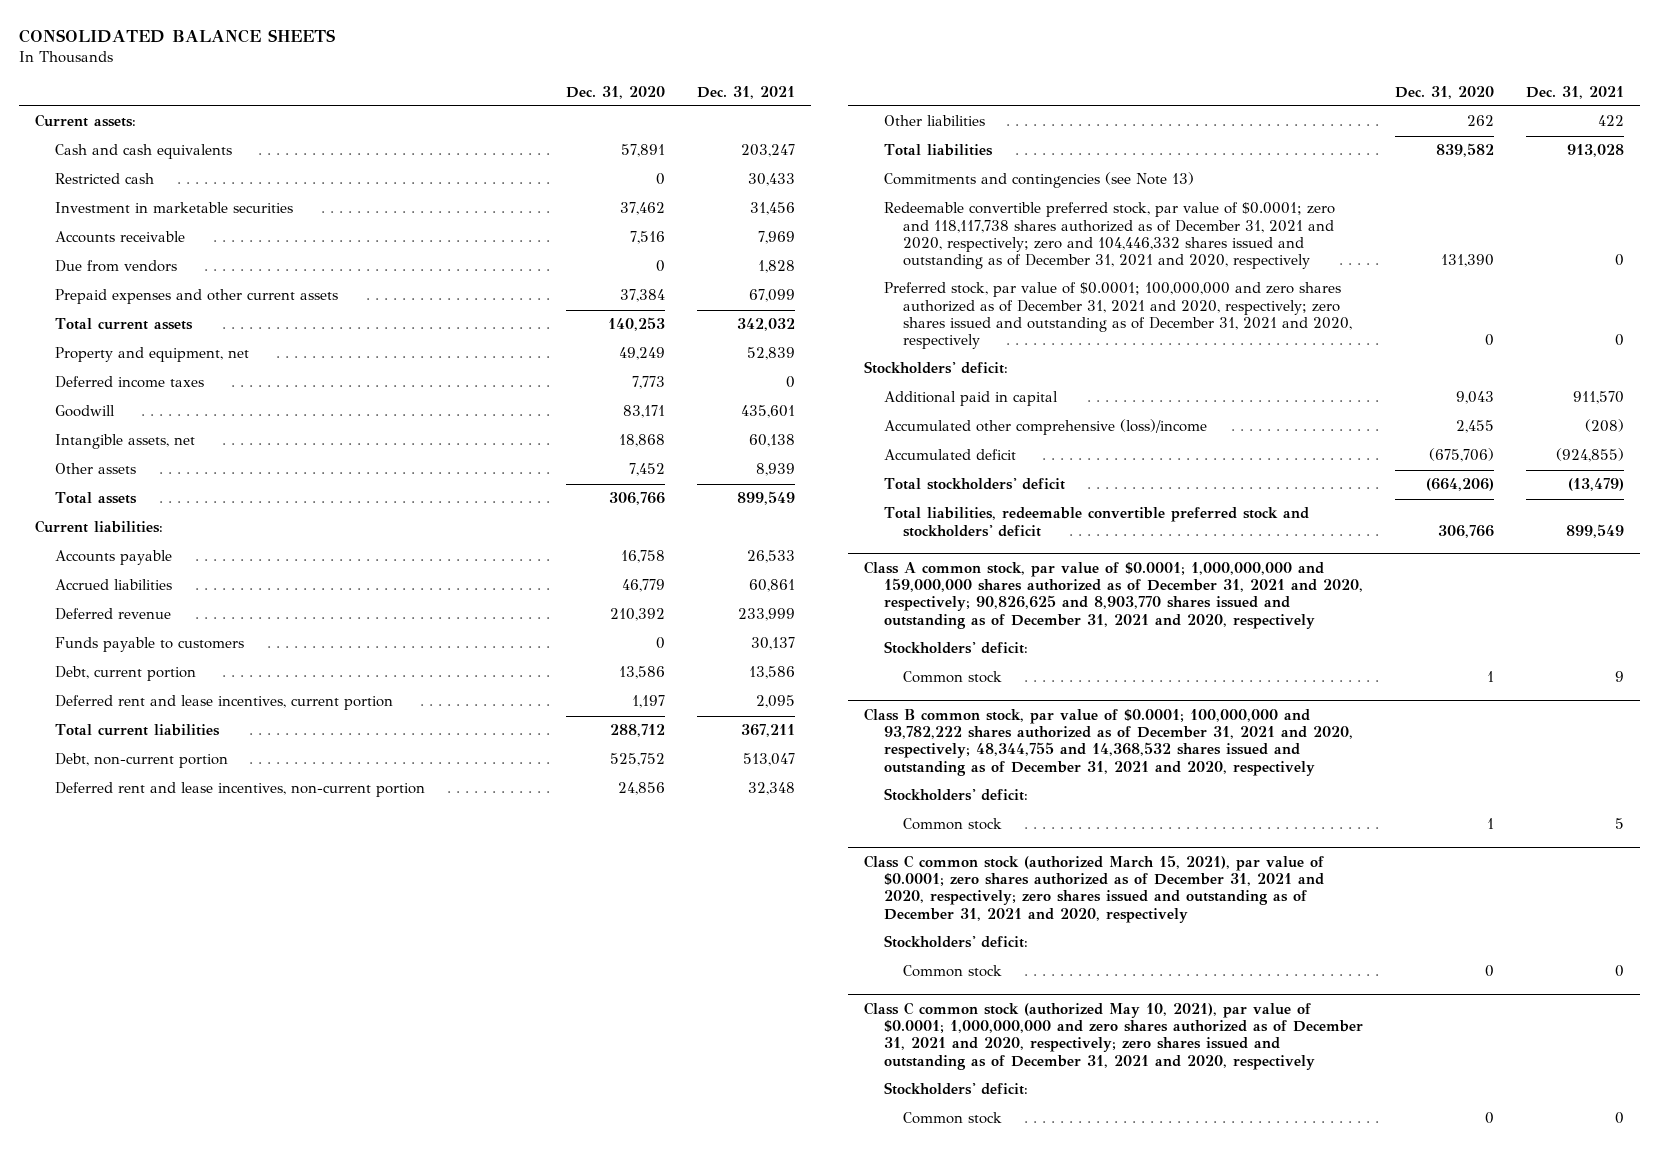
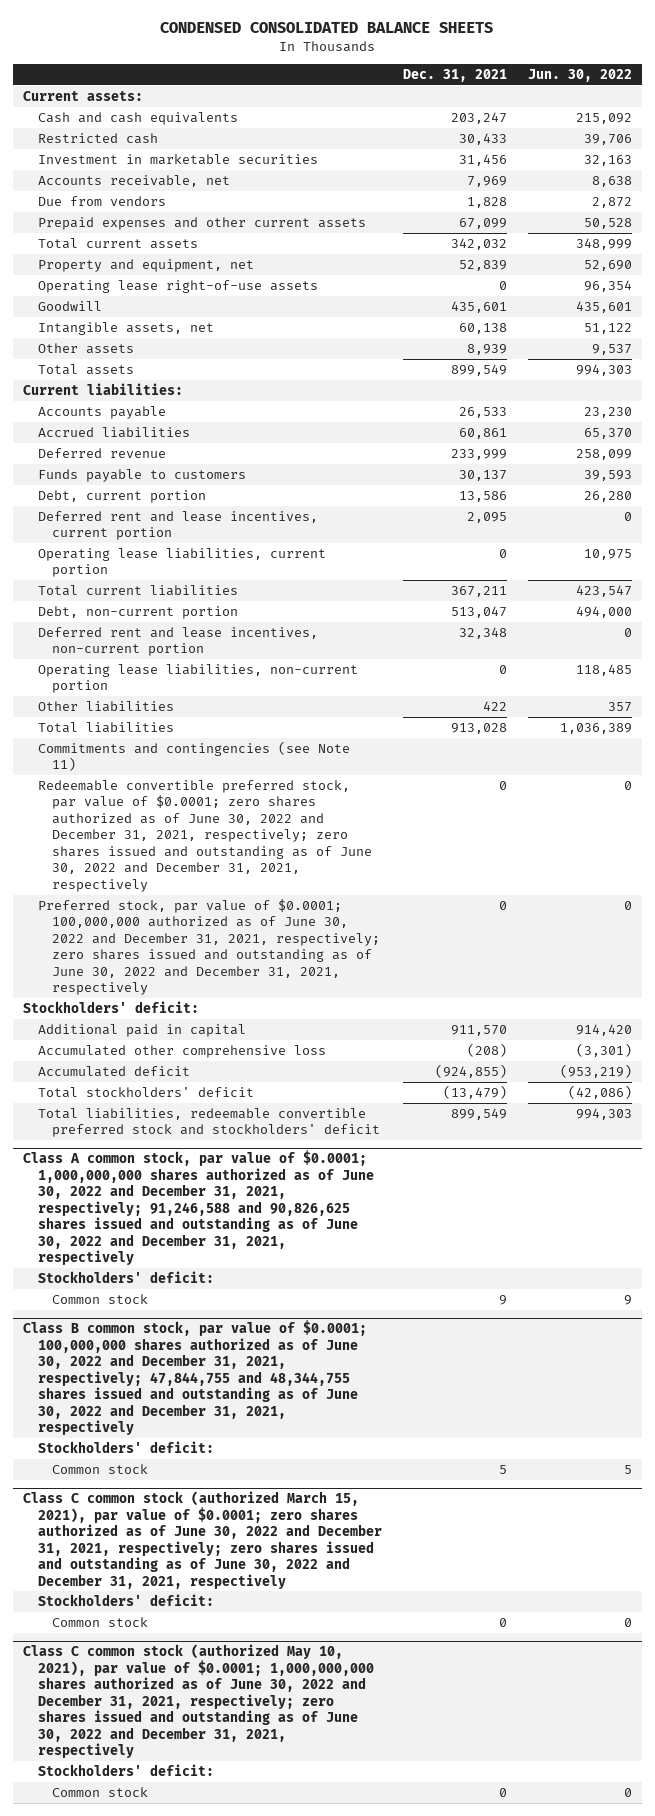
[19,29,336,44] CONSOLIDATED BALANCE SHEETS -> [160,22,494,34] CONDENSED CONSOLIDATED BALANCE SHEETS
[565,85,665,99] Dec. 31, 2020 -> none
none -> [527,68,632,82] Jun. 30, 2022
[54,231,185,244] Accounts receivable -> [37,174,230,187] Accounts receivable, net
[54,376,204,389] Deferred income taxes -> none
none -> [37,279,318,293] Operating lease right-of-use assets
none -> [37,547,326,578] Operating lease liabilities, current portion
none -> [37,663,358,694] Operating lease liabilities, non-current portion
[883,172,1194,189] Commitments and contingencies (see Note 13) -> [37,740,350,772] Commitments and contingencies (see Note 11)
[883,202,1335,270] Redeemable convertible preferred stock, par value of $0.0001; zero and 118,117,738 shares authorized as of December 31, 2021 and 2020, respectively; zero and 104,446,332 shares issued and outstanding as of December 31, 2021 and 2020, respectively -> [37,779,373,892] Redeemable convertible preferred stock, par value of $0.0001; zero shares authorized as of June 30, 2022 and December 31, 2021, respectively; zero shares issued and outstanding as of June 30, 2022 and December 31, 2021, respectively
[883,282,1353,350] Preferred stock, par value of $0.0001; 100,000,000 and zero shares authorized as of December 31, 2021 and 2020, respectively; zero shares issued and outstanding as of December 31, 2021 and 2020, respectively -> [37,898,381,996] Preferred stock, par value of $0.0001; 100,000,000 authorized as of June 30, 2022 and December 31, 2021, respectively; zero shares issued and outstanding as of June 30, 2022 and December 31, 2021, respectively
[883,419,1207,436] Accumulated other comprehensive (loss)/income -> [37,1044,326,1058] Accumulated other comprehensive loss
[864,561,1363,629] Class A common stock, par value of $0.0001; 1,000,000,000 and 159,000,000 shares authorized as of December 31, 2021 and 2020, respectively; 90,826,625 and 8,903,770 shares issued and outstanding as of December 31, 2021 and 2020, respectively -> [23,1150,374,1266] Class A common stock, par value of $0.0001; 1,000,000,000 shares authorized as of June 30, 2022 and December 31, 2021, respectively; 91,246,588 and 90,826,625 shares issued and outstanding as of June 30, 2022 and December 31, 2021, respectively
[864,708,1353,776] Class B common stock, par value of $0.0001; 100,000,000 and 93,782,222 shares authorized as of December 31, 2021 and 2020, respectively; 48,344,755 and 14,368,532 shares issued and outstanding as of December 31, 2021 and 2020, respectively -> [23,1320,368,1436] Class B common stock, par value of $0.0001; 100,000,000 shares authorized as of June 30, 2022 and December 31, 2021, respectively; 47,844,755 and 48,344,755 shares issued and outstanding as of June 30, 2022 and December 31, 2021, respectively
[864,855,1325,923] Class C common stock (authorized March 15, 2021), par value of $0.0001; zero shares authorized as of December 31, 2021 and 2020, respectively; zero shares issued and outstanding as of December 31, 2021 and 2020, respectively -> [23,1491,382,1589] Class C common stock (authorized March 15, 2021), par value of $0.0001; zero shares authorized as of June 30, 2022 and December 31, 2021, respectively; zero shares issued and outstanding as of June 30, 2022 and December 31, 2021, respectively
[864,1002,1363,1070] Class C common stock (authorized May 10, 2021), par value of $0.0001; 1,000,000,000 and zero shares authorized as of December 31, 2021 and 2020, respectively; zero shares issued and outstanding as of December 31, 2021 and 2020, respectively -> [23,1644,374,1759] Class C common stock (authorized May 10, 2021), par value of $0.0001; 1,000,000,000 shares authorized as of June 30, 2022 and December 31, 2021, respectively; zero shares issued and outstanding as of June 30, 2022 and December 31, 2021, respectively

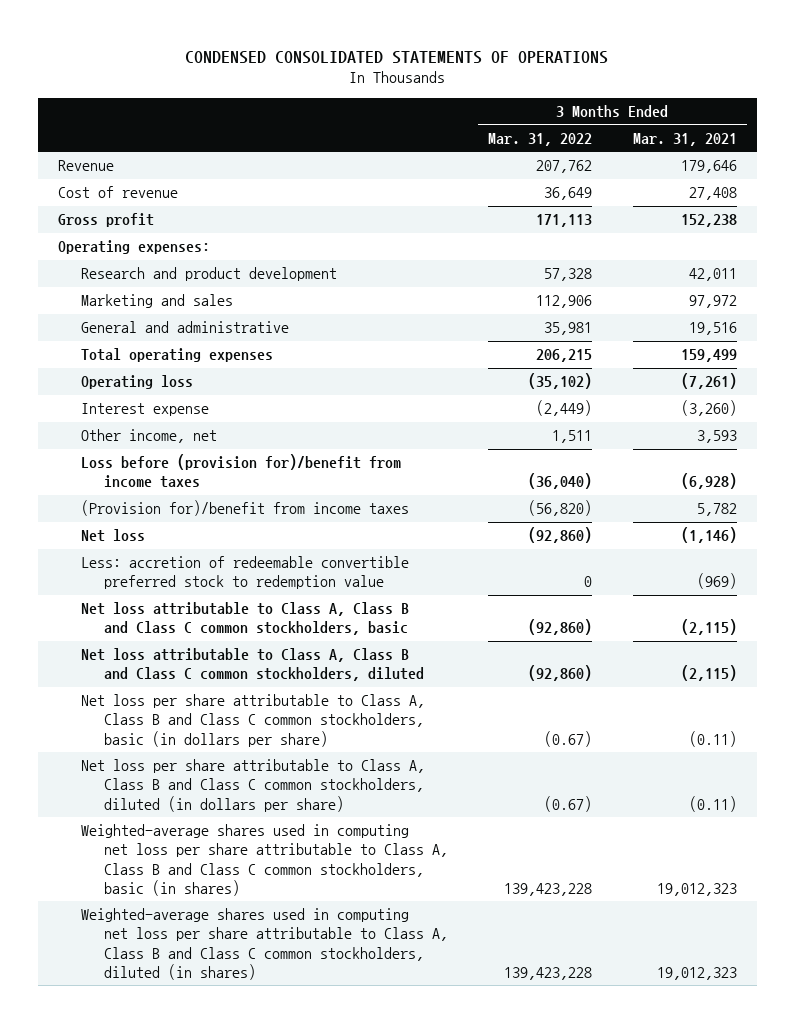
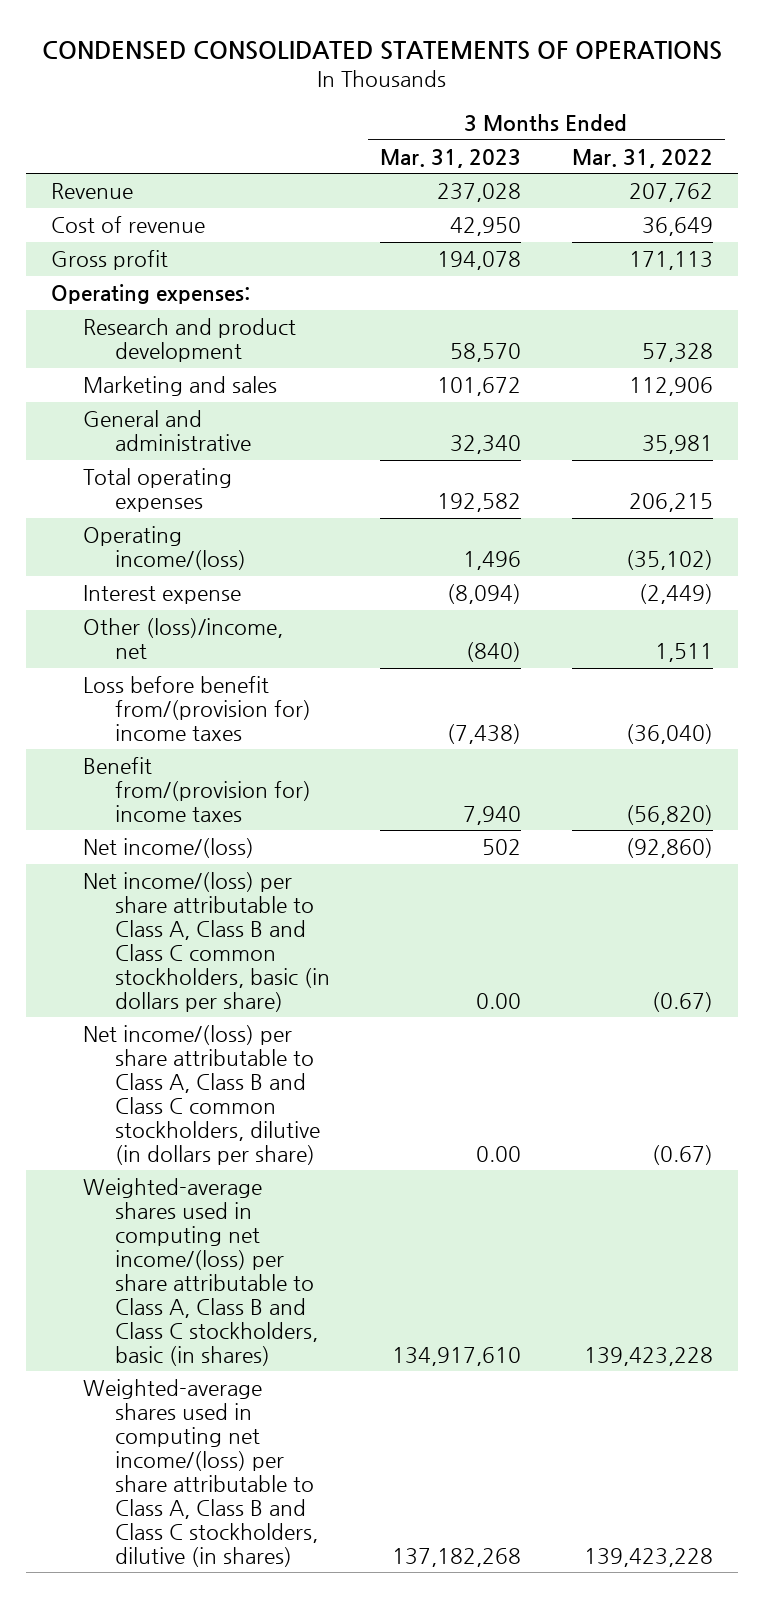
[632,132,737,146] Mar. 31, 2021 -> none
none -> [380,148,522,168] Mar. 31, 2023
[81,375,194,390] Operating loss -> [82,525,246,570] Operating income/(loss)
[81,556,410,590] Less: accretion of redeemable convertible preferred stock to redemption value -> none
[81,602,410,636] Net loss attributable to Class A, Class B and Class C common stockholders, basic -> none
[81,648,425,682] Net loss attributable to Class A, Class B and Class C common stockholders, diluted -> none
[81,429,218,444] Other income, net -> [82,617,283,659] Other (loss)/income, net
[81,454,402,489] Loss before (provision for)/benefit from income taxes -> [82,675,311,741] Loss before benefit from/(provision for) income taxes
[81,500,410,517] (Provision for)/benefit from income taxes -> [82,756,311,822] Benefit from/(provision for) income taxes
[81,529,146,543] Net loss -> [82,837,254,858] Net income/(loss)
[81,694,426,747] Net loss per share attributable to Class A, Class B and Class C common stockholders, basic (in dollars per share) -> [82,871,330,1012] Net income/(loss) per share attributable to Class A, Class B and Class C common stockholders, basic (in dollars per share)
[81,759,426,812] Net loss per share attributable to Class A, Class B and Class C common stockholders, diluted (in dollars per share) -> [82,1024,320,1165] Net income/(loss) per share attributable to Class A, Class B and Class C common stockholders, dilutive (in dollars per share)
[81,824,449,896] Weighted-average shares used in computing net loss per share attributable to Class A, Class B and Class C common stockholders, basic (in shares) -> [82,1177,318,1366] Weighted-average shares used in computing net income/(loss) per share attributable to Class A, Class B and Class C stockholders, basic (in shares)
[81,908,449,980] Weighted-average shares used in computing net loss per share attributable to Class A, Class B and Class C common stockholders, diluted (in shares) -> [82,1378,318,1567] Weighted-average shares used in computing net income/(loss) per share attributable to Class A, Class B and Class C stockholders, dilutive (in shares)

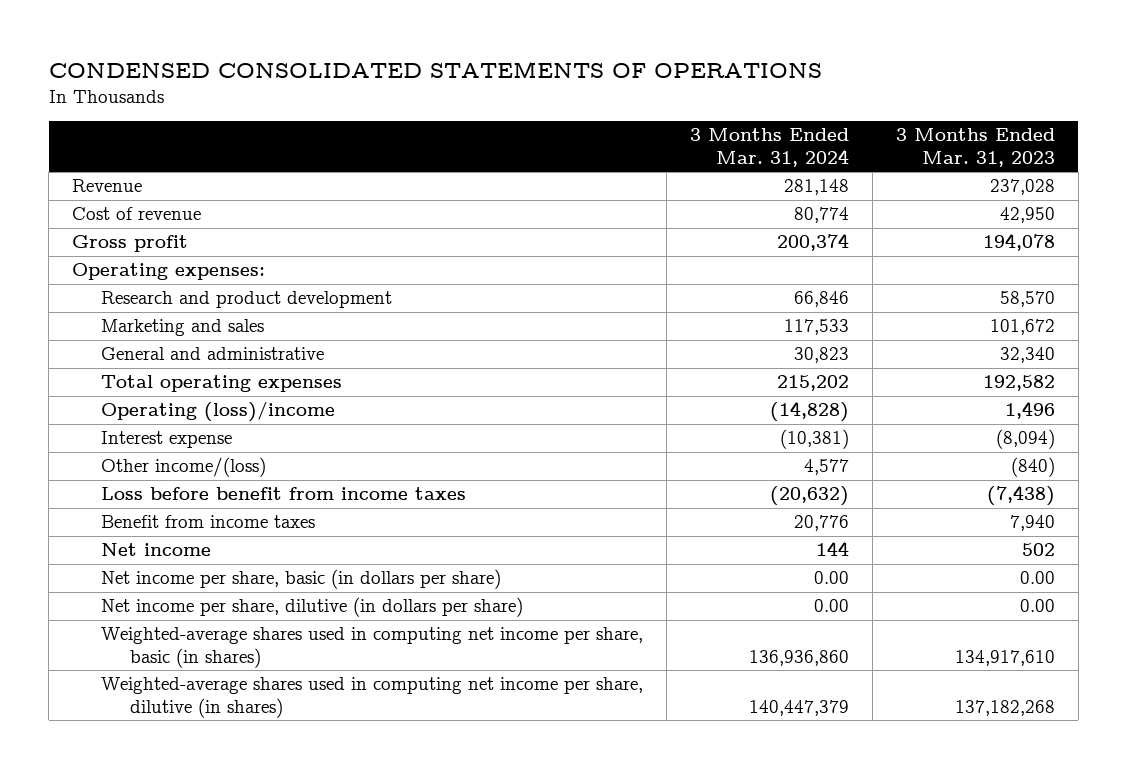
[571,148,713,168] Mar. 31, 2022 -> none
none -> [690,128,850,167] 3 Months Ended Mar. 31, 2024
[82,525,246,570] Operating income/(loss) -> [101,401,336,423] Operating (loss)/income
[82,617,283,659] Other (loss)/income, net -> [101,457,267,478] Other income/(loss)
[82,675,311,741] Loss before benefit from/(provision for) income taxes -> [101,487,467,501] Loss before benefit from income taxes
[82,756,311,822] Benefit from/(provision for) income taxes -> [101,515,316,529] Benefit from income taxes
[82,837,254,858] Net income/(loss) -> [101,543,212,557] Net income
[82,871,330,1012] Net income/(loss) per share attributable to Class A, Class B and Class C common stockholders, basic (in dollars per share) -> [101,569,502,590] Net income per share, basic (in dollars per share)
[82,1024,320,1165] Net income/(loss) per share attributable to Class A, Class B and Class C common stockholders, dilutive (in dollars per share) -> [101,597,524,618] Net income per share, dilutive (in dollars per share)
[82,1177,318,1366] Weighted-average shares used in computing net income/(loss) per share attributable to Class A, Class B and Class C stockholders, basic (in shares) -> [101,627,644,668] Weighted-average shares used in computing net income per share, basic (in shares)
[82,1378,318,1567] Weighted-average shares used in computing net income/(loss) per share attributable to Class A, Class B and Class C stockholders, dilutive (in shares) -> [101,677,644,718] Weighted-average shares used in computing net income per share, dilutive (in shares)

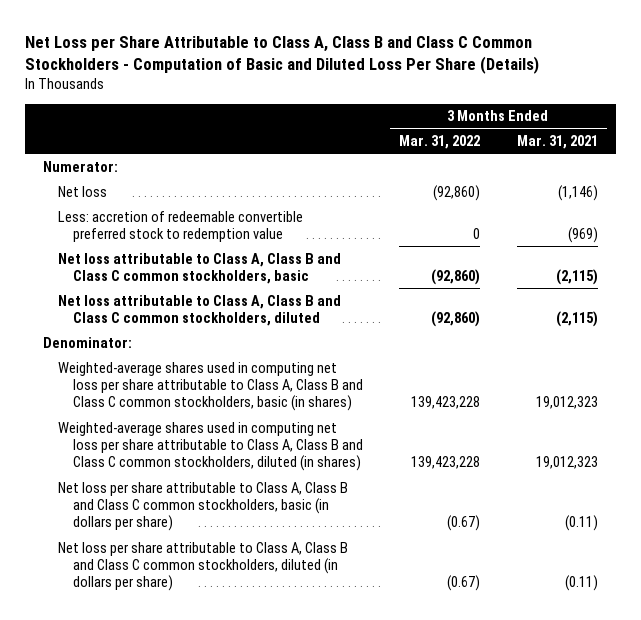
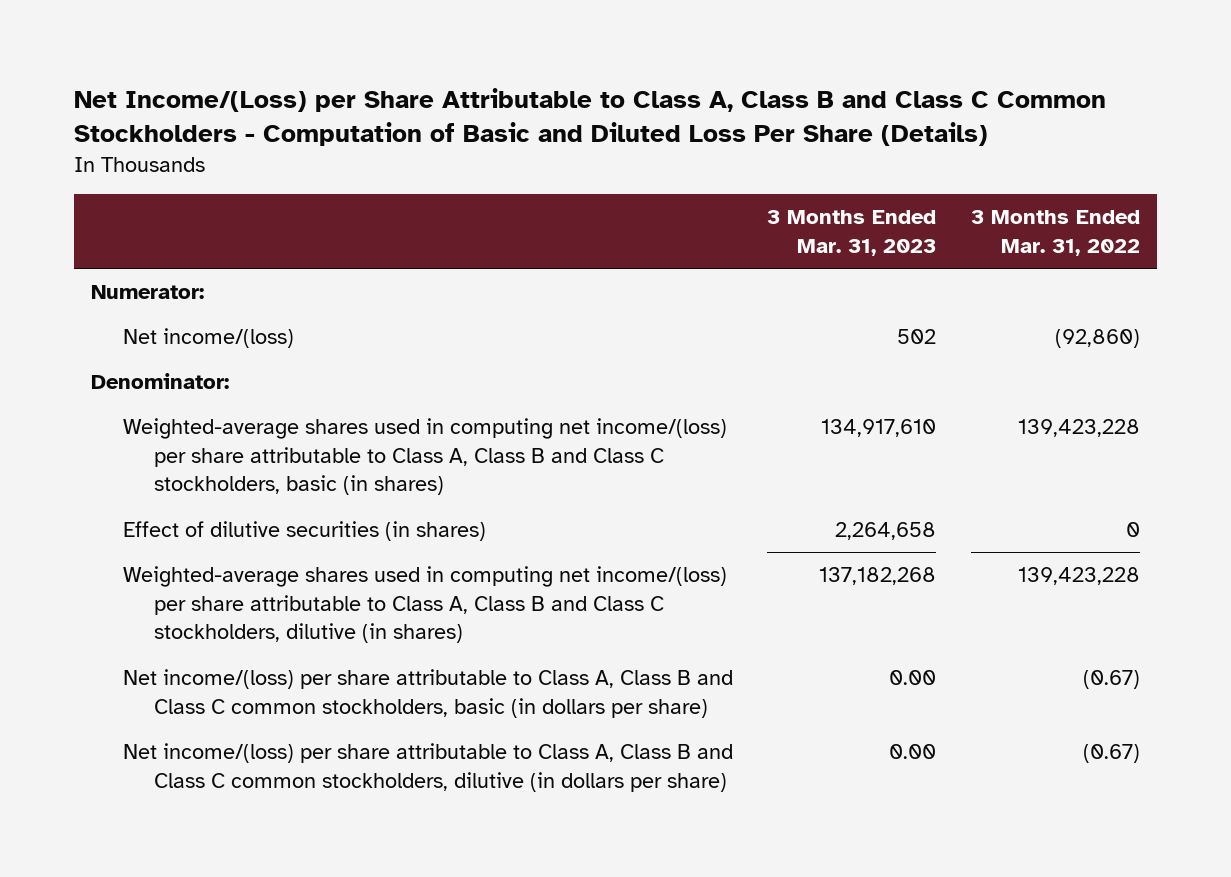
[25,35,540,74] Net Loss per Share Attributable to Class A, Class B and Class C Common Stockholders - Computation of Basic and Diluted Loss Per Share (Details) -> [73,88,1106,147] Net Income/(Loss) per Share Attributable to Class A, Class B and Class C Common Stockholders - Computation of Basic and Diluted Loss Per Share (Details)
[516,134,598,149] Mar. 31, 2021 -> none
none -> [767,210,937,256] 3 Months Ended Mar. 31, 2023
[58,210,304,242] Less: accretion of redeemable convertible preferred stock to redemption value -> none
[58,252,342,284] Net loss attributable to Class A, Class B and Class C common stockholders, basic -> none
[58,294,342,326] Net loss attributable to Class A, Class B and Class C common stockholders, diluted -> none
[58,185,108,197] Net loss -> [122,328,294,349] Net income/(loss)
[58,361,363,412] Weighted-average shares used in computing net loss per share attributable to Class A, Class B and Class C common stockholders, basic (in shares) -> [122,418,727,496] Weighted-average shares used in computing net income/(loss) per share attributable to Class A, Class B and Class C stockholders, basic (in shares)
none -> [122,521,486,542] Effect of dilutive securities (in shares)
[58,421,363,472] Weighted-average shares used in computing net loss per share attributable to Class A, Class B and Class C common stockholders, diluted (in shares) -> [122,566,727,644] Weighted-average shares used in computing net income/(loss) per share attributable to Class A, Class B and Class C stockholders, dilutive (in shares)
[58,481,349,532] Net loss per share attributable to Class A, Class B and Class C common stockholders, basic (in dollars per share) -> [122,669,733,718] Net income/(loss) per share attributable to Class A, Class B and Class C common stockholders, basic (in dollars per share)
[58,541,349,592] Net loss per share attributable to Class A, Class B and Class C common stockholders, diluted (in dollars per share) -> [122,743,733,792] Net income/(loss) per share attributable to Class A, Class B and Class C common stockholders, dilutive (in dollars per share)

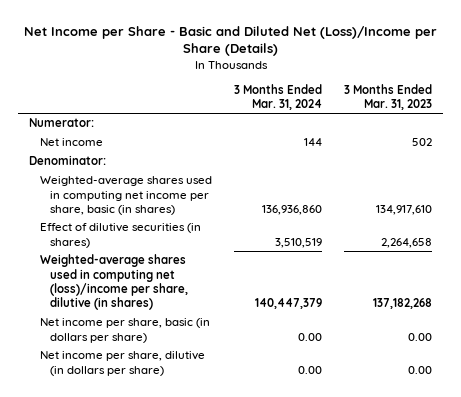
[73,88,1106,147] Net Income/(Loss) per Share Attributable to Class A, Class B and Class C Common Stockholders - Computation of Basic and Diluted Loss Per Share (Details) -> [23,25,437,57] Net Income per Share - Basic and Diluted Net (Loss)/Income per Share (Details)
[970,210,1140,256] 3 Months Ended Mar. 31, 2022 -> none
none -> [233,83,322,110] 3 Months Ended Mar. 31, 2024
[122,328,294,349] Net income/(loss) -> [39,138,103,147] Net income
[122,418,727,496] Weighted-average shares used in computing net income/(loss) per share attributable to Class A, Class B and Class C stockholders, basic (in shares) -> [39,176,212,216] Weighted-average shares used in computing net income per share, basic (in shares)
[122,566,727,644] Weighted-average shares used in computing net income/(loss) per share attributable to Class A, Class B and Class C stockholders, dilutive (in shares) -> [39,254,189,311] Weighted-average shares used in computing net (loss)/income per share, dilutive (in shares)
[122,669,733,718] Net income/(loss) per share attributable to Class A, Class B and Class C common stockholders, basic (in dollars per share) -> [39,318,210,343] Net income per share, basic (in dollars per share)
[122,743,733,792] Net income/(loss) per share attributable to Class A, Class B and Class C common stockholders, dilutive (in dollars per share) -> [39,351,205,376] Net income per share, dilutive (in dollars per share)

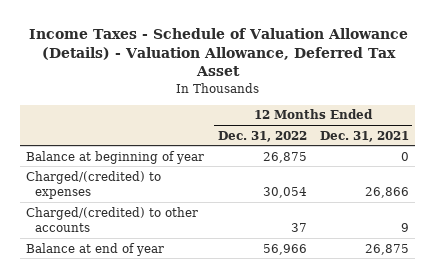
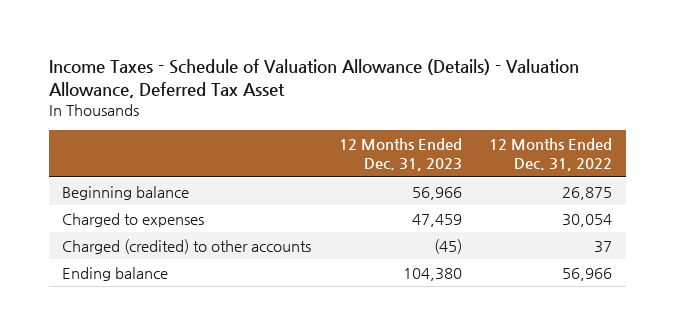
[319,130,409,142] Dec. 31, 2021 -> none
none -> [338,138,462,172] 12 Months Ended Dec. 31, 2023
[26,150,205,164] Balance at beginning of year -> [62,185,190,200] Beginning balance
[26,170,162,200] Charged/(credited) to expenses -> [62,212,205,227] Charged to expenses
[26,206,199,233] Charged/(credited) to other accounts -> [62,238,312,254] Charged (credited) to other accounts
[26,242,165,256] Balance at end of year -> [62,266,169,281] Ending balance

